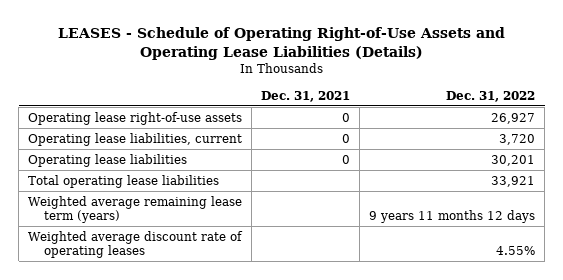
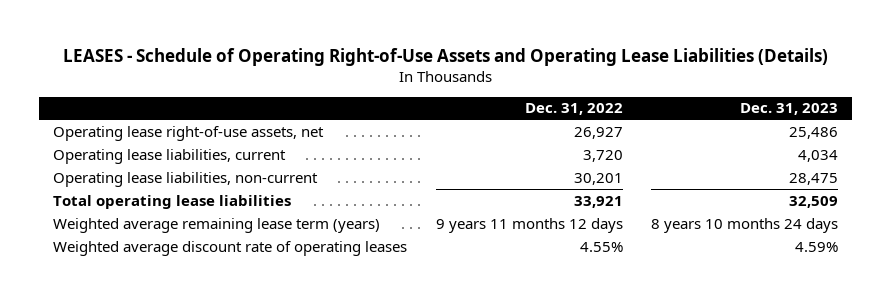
[261,90,351,102] Dec. 31, 2021 -> none
none -> [740,103,839,116] Dec. 31, 2023
[28,111,243,125] Operating lease right-of-use assets -> [53,125,325,141] Operating lease right-of-use assets, net
[28,153,188,167] Operating lease liabilities -> [53,171,319,187] Operating lease liabilities, non-current

